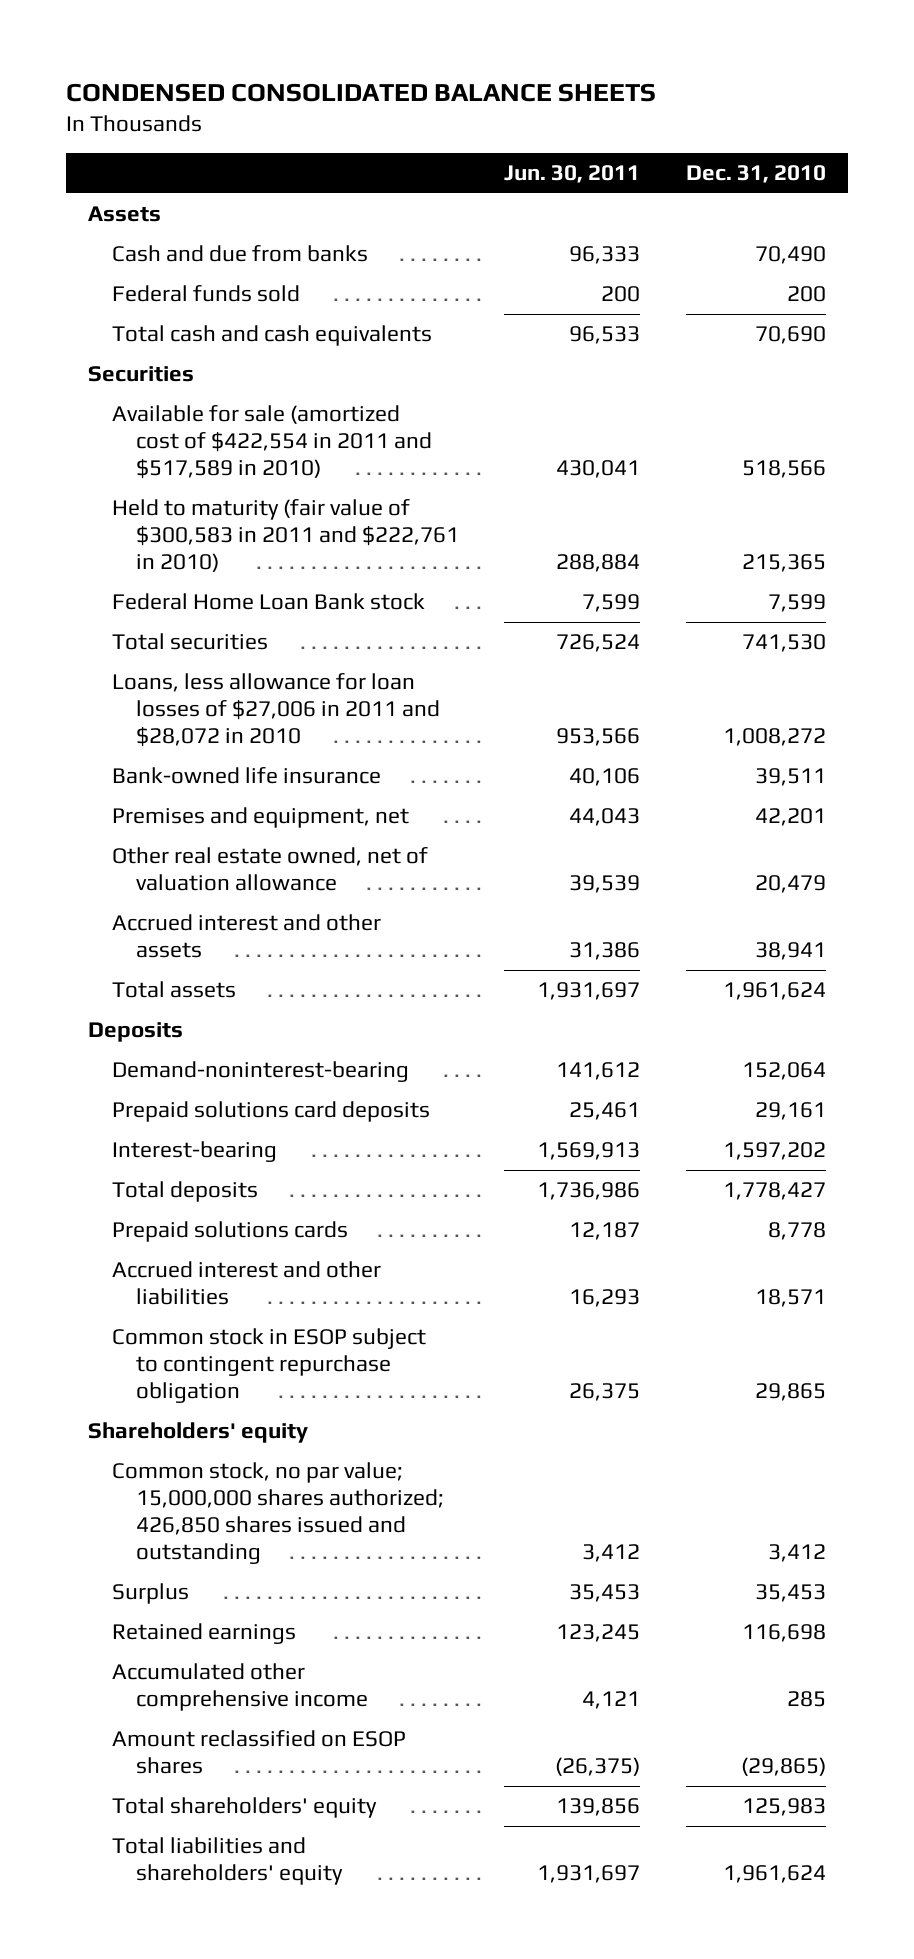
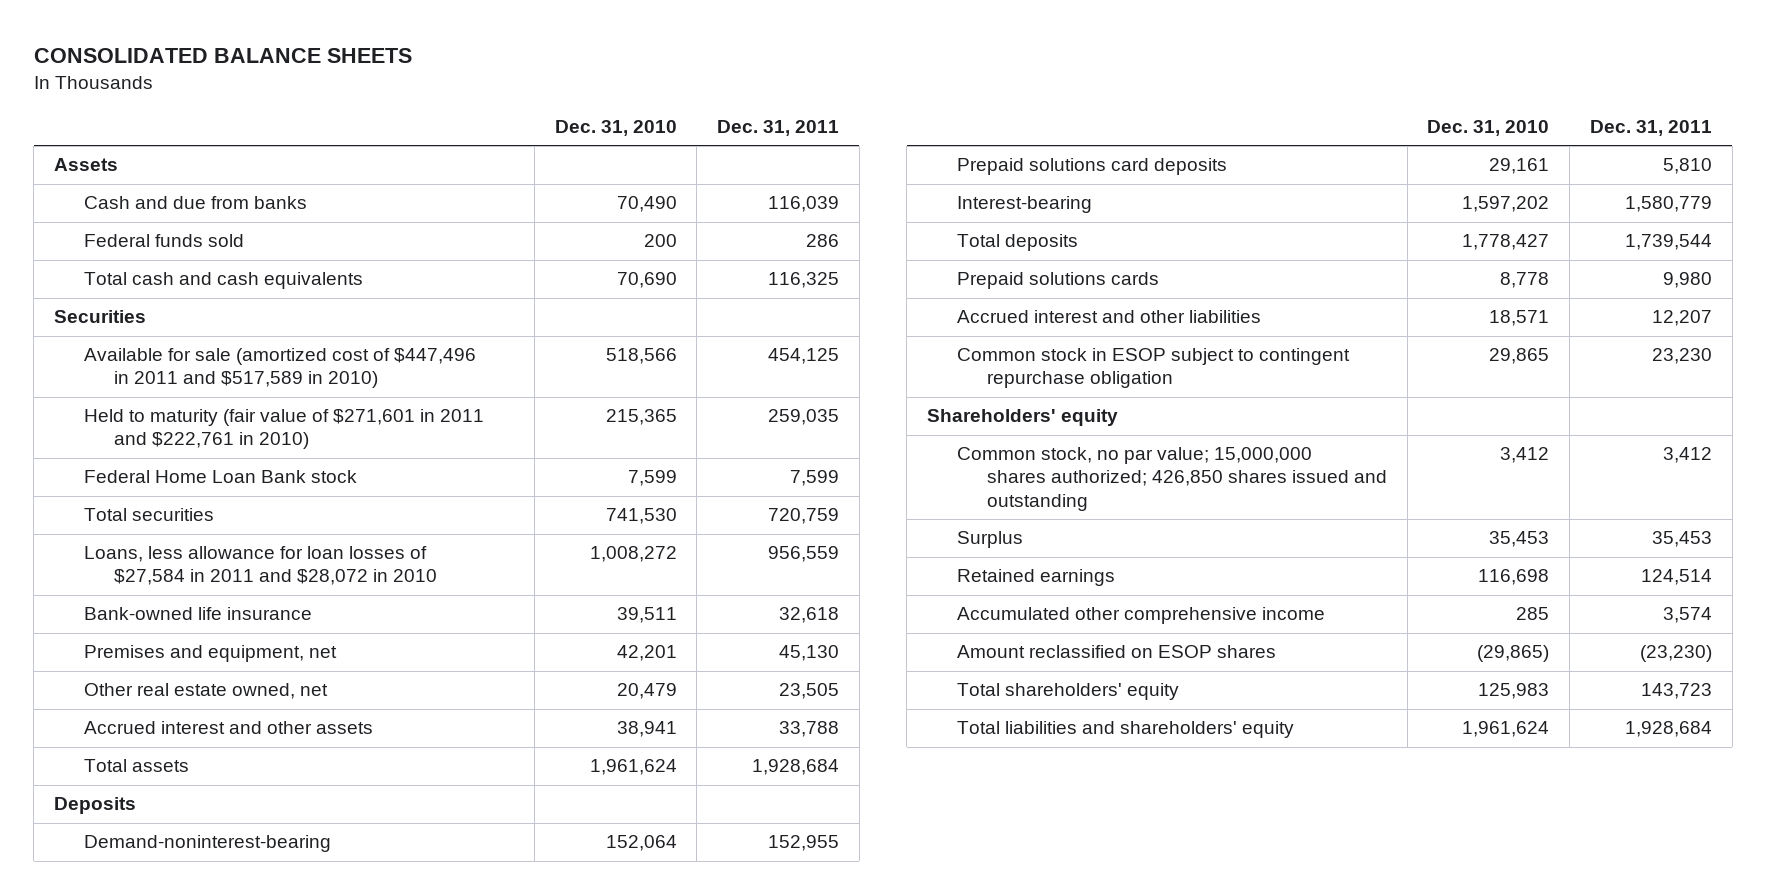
[65,82,656,102] CONDENSED CONSOLIDATED BALANCE SHEETS -> [33,48,412,64] CONSOLIDATED BALANCE SHEETS
[504,165,641,184] Jun. 30, 2011 -> none
none -> [717,119,840,136] Dec. 31, 2011
[112,405,432,480] Available for sale (amortized cost of $422,554 in 2011 and $517,589 in 2010) -> [84,348,477,389] Available for sale (amortized cost of $447,496 in 2011 and $517,589 in 2010)
[112,499,459,573] Held to maturity (fair value of $300,583 in 2011 and $222,761 in 2010) -> [84,409,485,450] Held to maturity (fair value of $271,601 in 2011 and $222,761 in 2010)
[112,673,440,748] Loans, less allowance for loan losses of $27,006 in 2011 and $28,072 in 2010 -> [84,546,438,586] Loans, less allowance for loan losses of $27,584 in 2011 and $28,072 in 2010
[112,847,429,892] Other real estate owned, net of valuation allowance -> [84,683,329,700] Other real estate owned, net

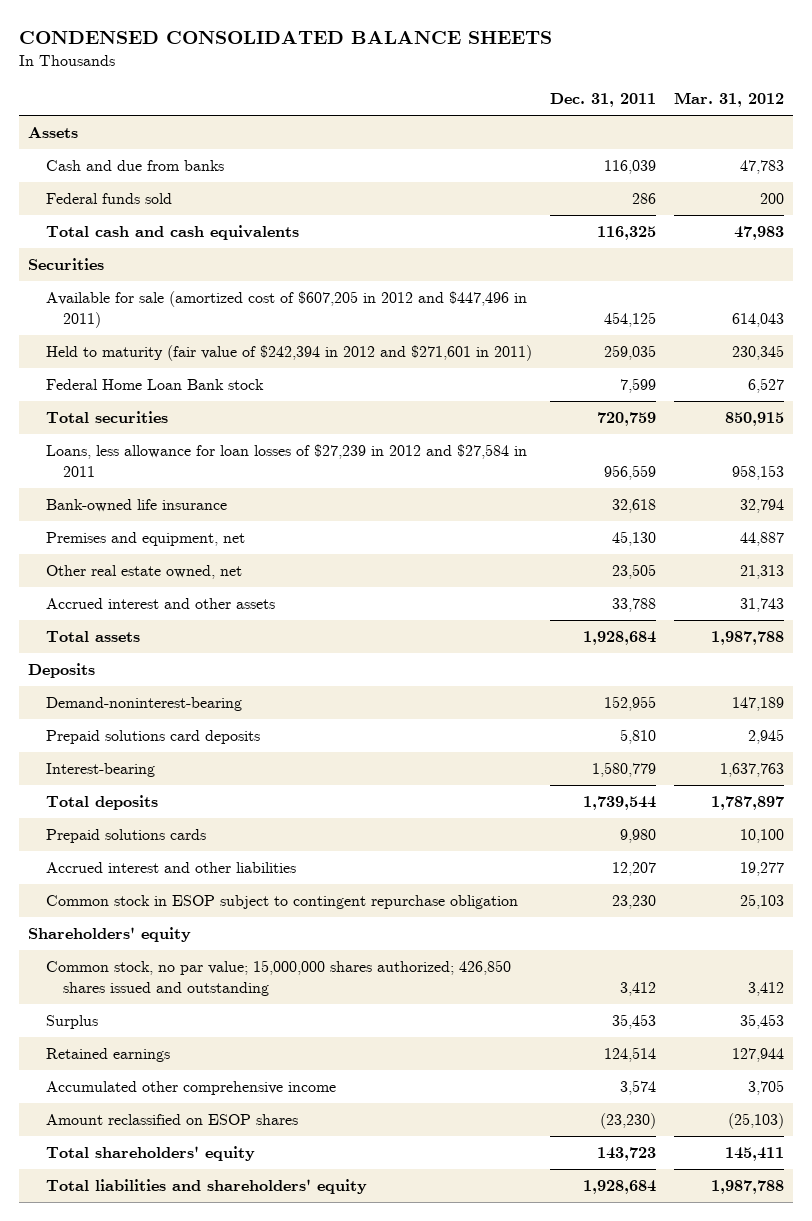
[33,48,412,64] CONSOLIDATED BALANCE SHEETS -> [19,31,553,45] CONDENSED CONSOLIDATED BALANCE SHEETS
[554,119,677,136] Dec. 31, 2010 -> none
none -> [673,92,784,108] Mar. 31, 2012
[84,348,477,389] Available for sale (amortized cost of $447,496 in 2011 and $517,589 in 2010) -> [45,291,527,328] Available for sale (amortized cost of $607,205 in 2012 and $447,496 in 2011)
[84,409,485,450] Held to maturity (fair value of $271,601 in 2011 and $222,761 in 2010) -> [45,345,532,362] Held to maturity (fair value of $242,394 in 2012 and $271,601 in 2011)
[84,546,438,586] Loans, less allowance for loan losses of $27,584 in 2011 and $28,072 in 2010 -> [45,444,527,477] Loans, less allowance for loan losses of $27,239 in 2012 and $27,584 in 2011

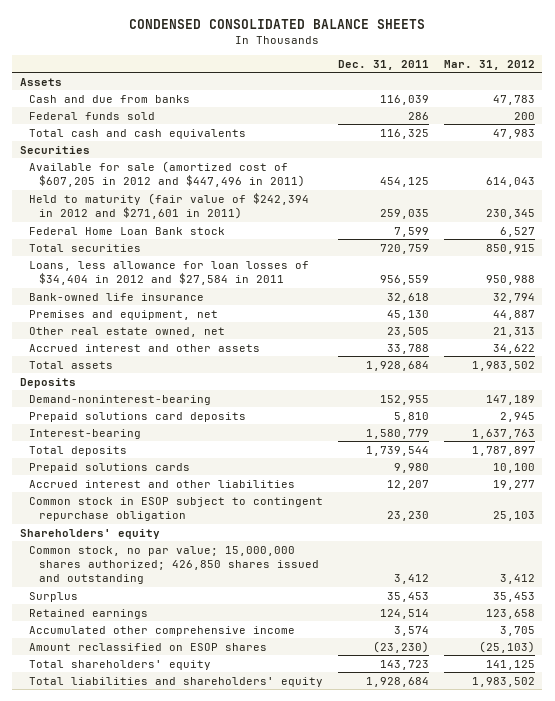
[45,444,527,477] Loans, less allowance for loan losses of $27,239 in 2012 and $27,584 in 2011 -> [29,260,310,285] Loans, less allowance for loan losses of $34,404 in 2012 and $27,584 in 2011
[731,464,784,480] 958,153 -> [485,274,535,285] 950,988
[739,598,784,613] 31,743 -> [492,343,535,354] 34,622
[710,631,784,646] 1,987,788 -> [471,360,535,371] 1,983,502
[731,1048,784,1063] 127,944 -> [485,608,535,619] 123,658
[724,1147,784,1162] 145,411 -> [485,659,535,670] 141,125
[710,1180,784,1195] 1,987,788 -> [471,676,535,687] 1,983,502

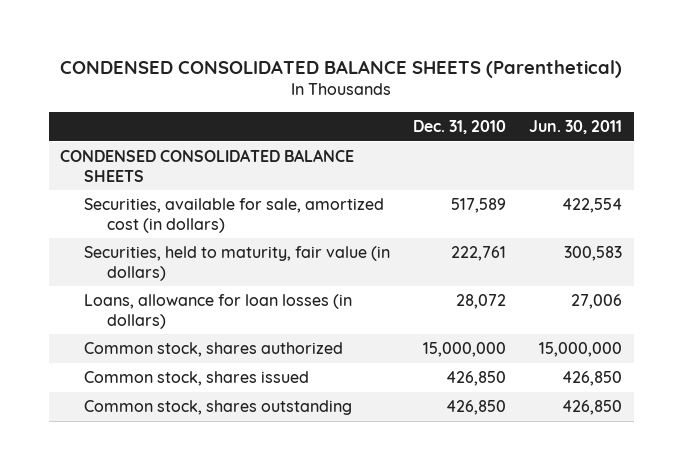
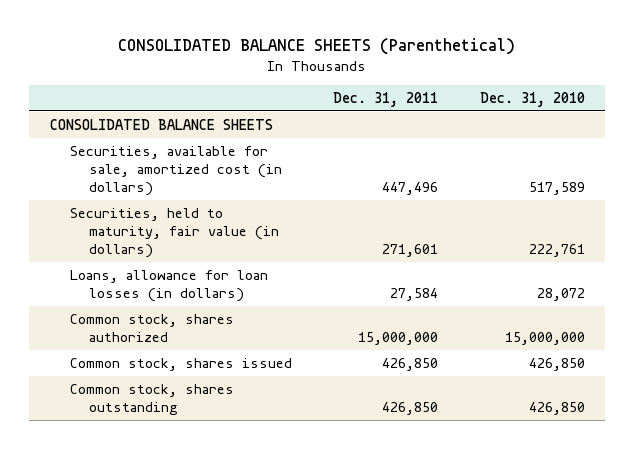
[60,59,623,78] CONDENSED CONSOLIDATED BALANCE SHEETS (Parenthetical) -> [118,38,516,56] CONSOLIDATED BALANCE SHEETS (Parenthetical)
[529,119,623,134] Jun. 30, 2011 -> none
none -> [333,91,439,107] Dec. 31, 2011
[60,149,355,182] CONDENSED CONSOLIDATED BALANCE SHEETS -> [49,118,273,130] CONSOLIDATED BALANCE SHEETS

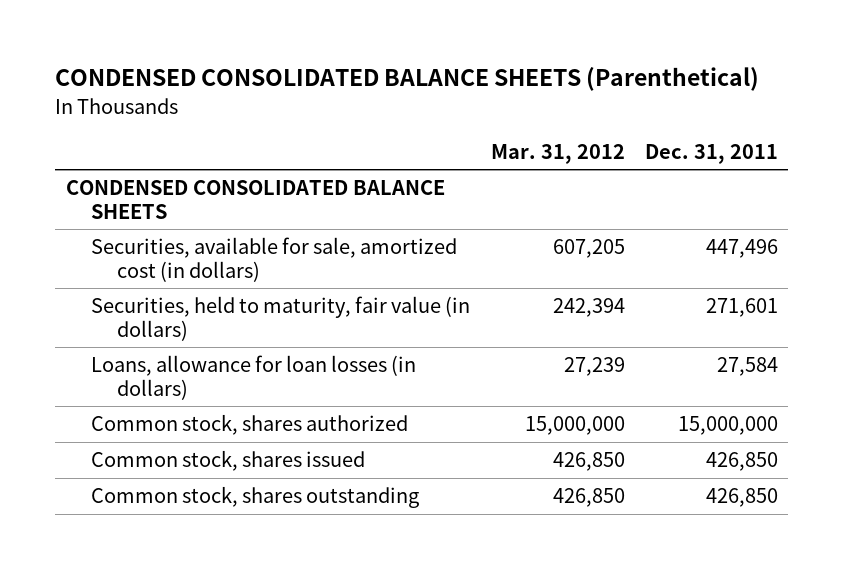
[118,38,516,56] CONSOLIDATED BALANCE SHEETS (Parenthetical) -> [55,67,760,92] CONDENSED CONSOLIDATED BALANCE SHEETS (Parenthetical)
[479,91,585,107] Dec. 31, 2010 -> none
none -> [490,143,625,164] Mar. 31, 2012
[49,118,273,130] CONSOLIDATED BALANCE SHEETS -> [65,180,445,219] CONDENSED CONSOLIDATED BALANCE SHEETS

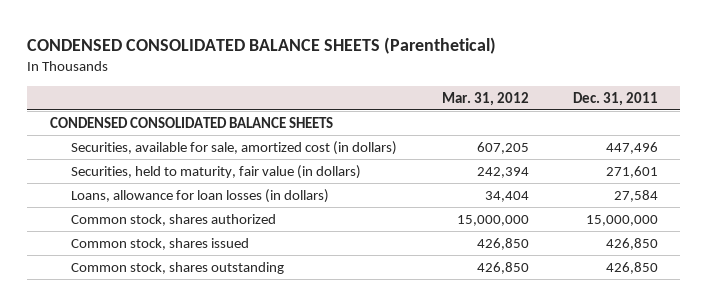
[563,357,625,377] 27,239 -> [484,190,529,202] 34,404

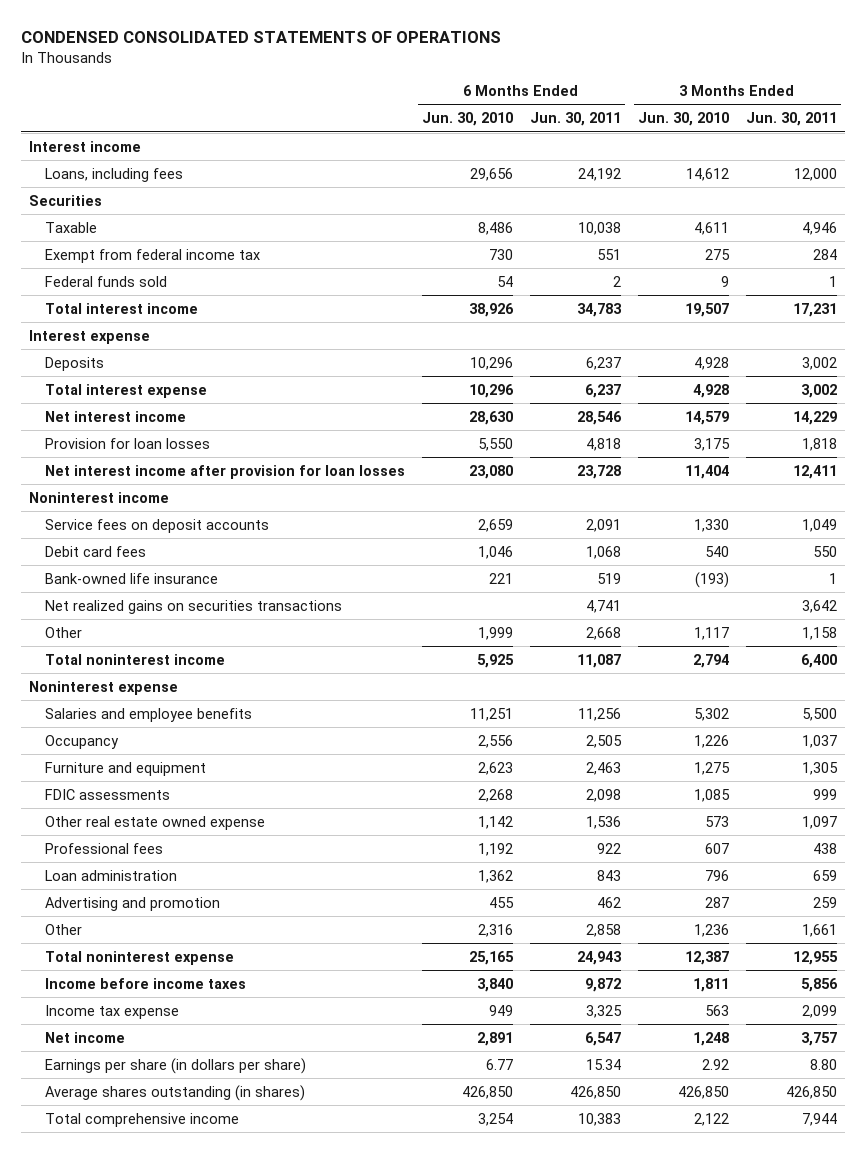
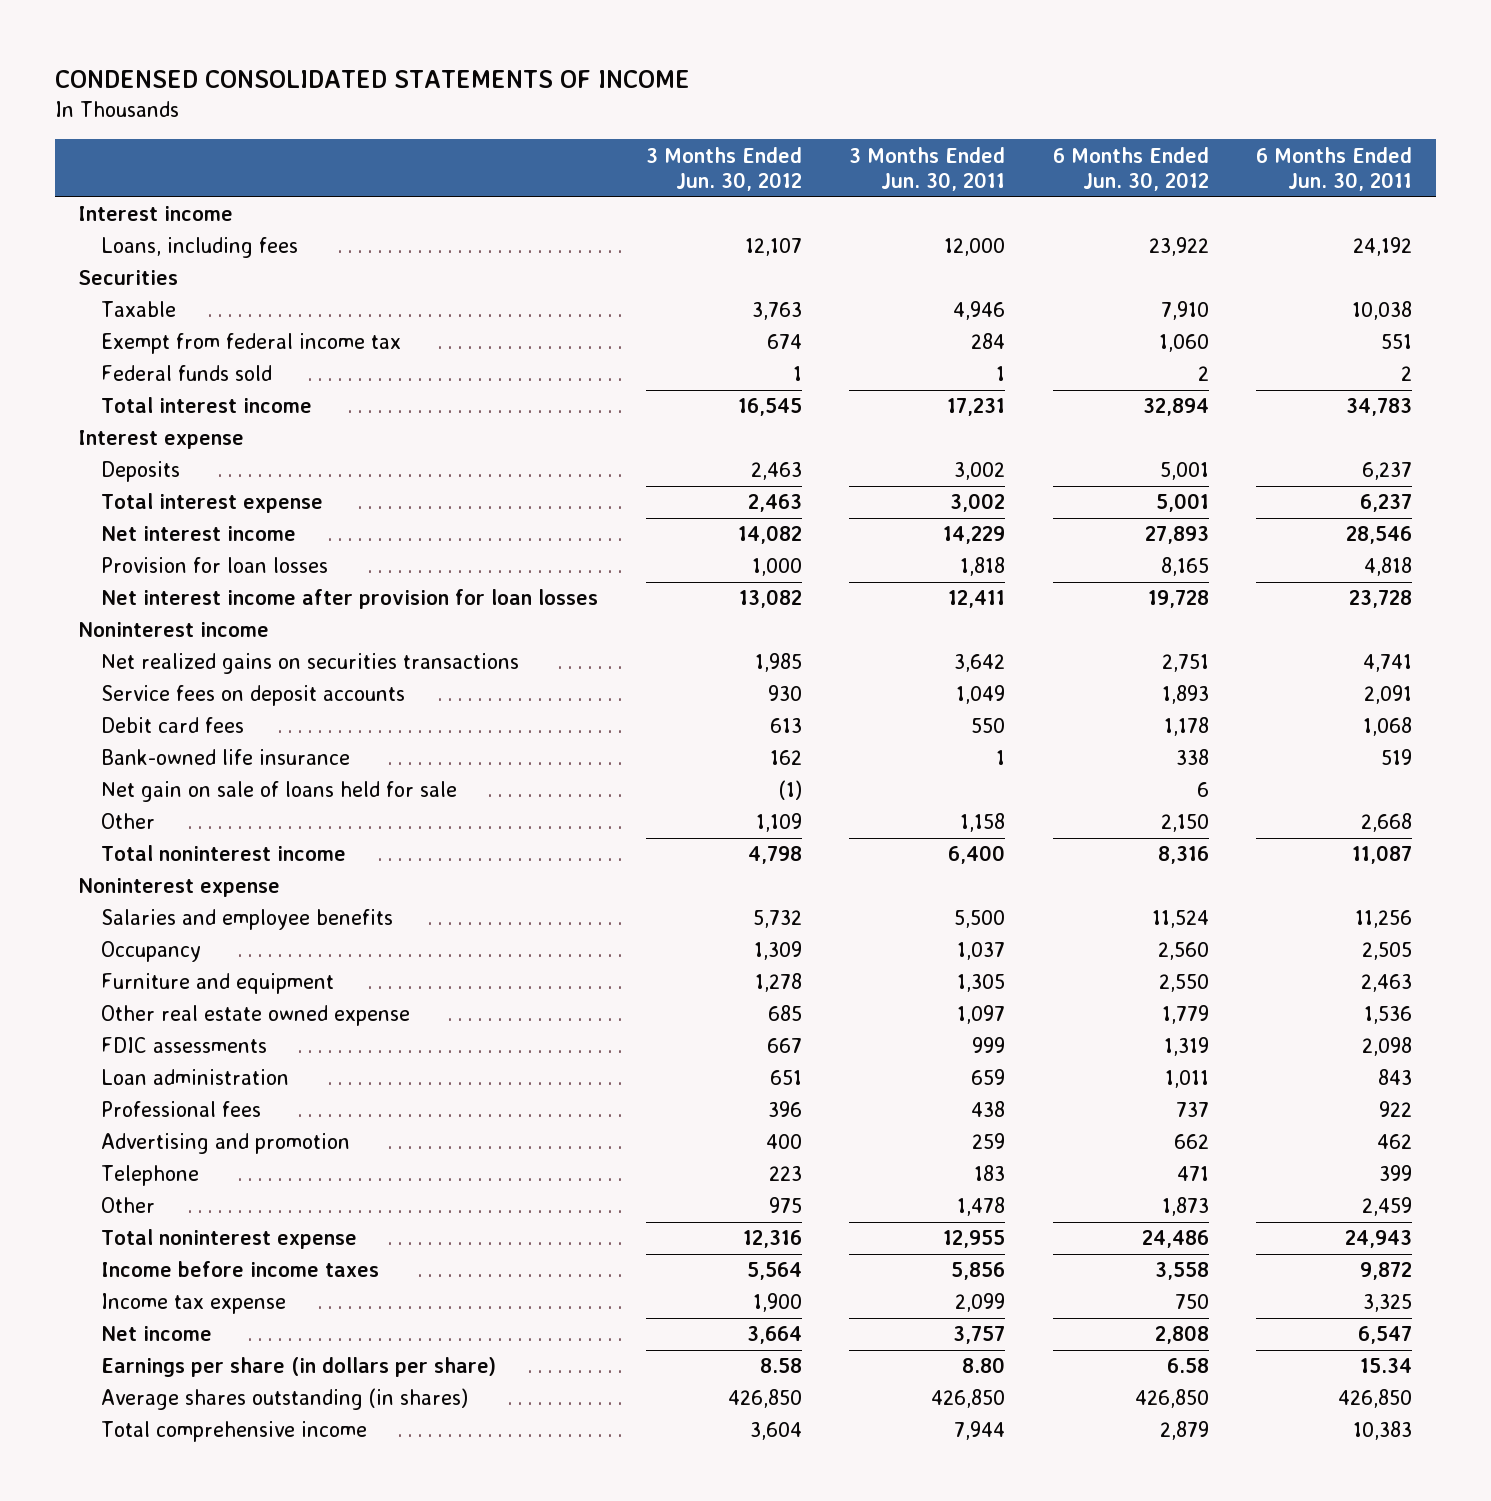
[20,31,501,44] CONDENSED CONSOLIDATED STATEMENTS OF OPERATIONS -> [54,70,690,89] CONDENSED CONSOLIDATED STATEMENTS OF INCOME
[421,112,513,127] Jun. 30, 2010 -> none
[637,112,729,127] Jun. 30, 2010 -> none
none -> [645,146,802,191] 3 Months Ended Jun. 30, 2012
none -> [1052,146,1209,191] 6 Months Ended Jun. 30, 2012
[44,599,342,614] Net realized gains on securities transactions -> [101,653,520,675] Net realized gains on securities transactions
none -> [101,781,458,803] Net gain on sale of loans held for sale
[44,788,170,800] FDIC assessments -> [101,1037,268,1054] FDIC assessments
[44,842,163,854] Professional fees -> [101,1101,262,1118] Professional fees
none -> [101,1165,200,1187] Telephone
[585,923,621,937] 2,858 -> [1362,1197,1413,1217] 2,459
[801,923,837,937] 1,661 -> [957,1197,1006,1217] 1,478

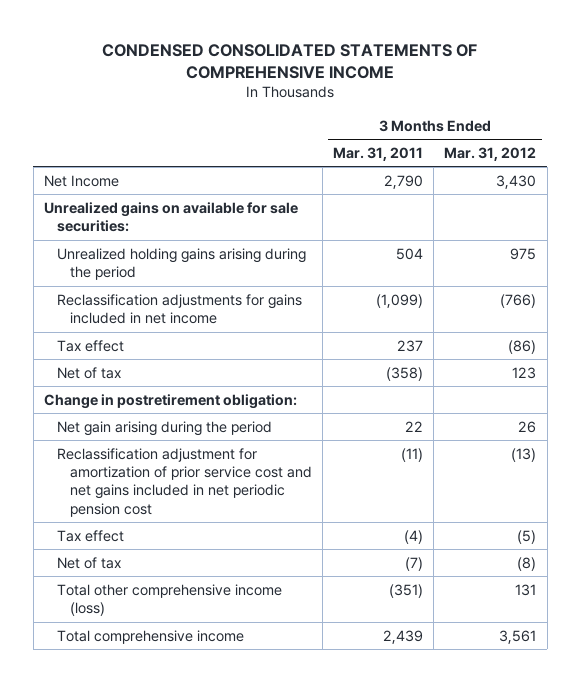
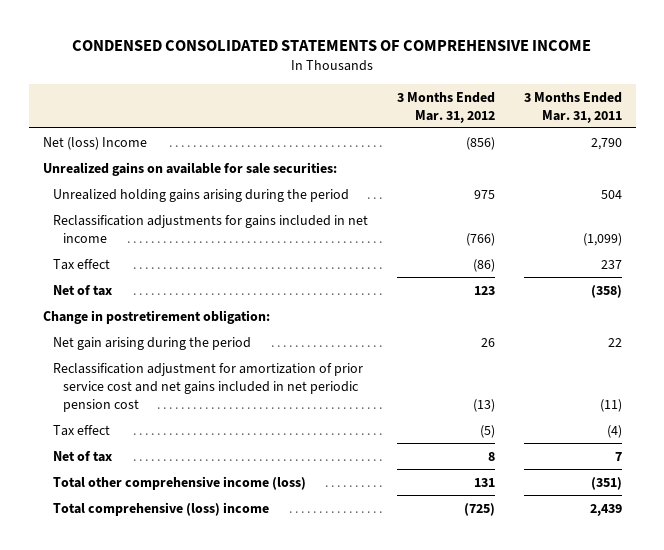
[44,174,120,187] Net Income -> [42,136,147,150] Net (loss) Income
[496,174,537,189] 3,430 -> [465,136,495,150] (856)
[405,556,424,571] (7) -> [614,451,622,461] 7
[517,556,537,571] (8) -> [487,451,495,461] 8
[56,629,244,644] Total comprehensive income -> [53,501,270,516] Total comprehensive (loss) income
[499,629,537,644] 3,561 -> [463,502,495,516] (725)

